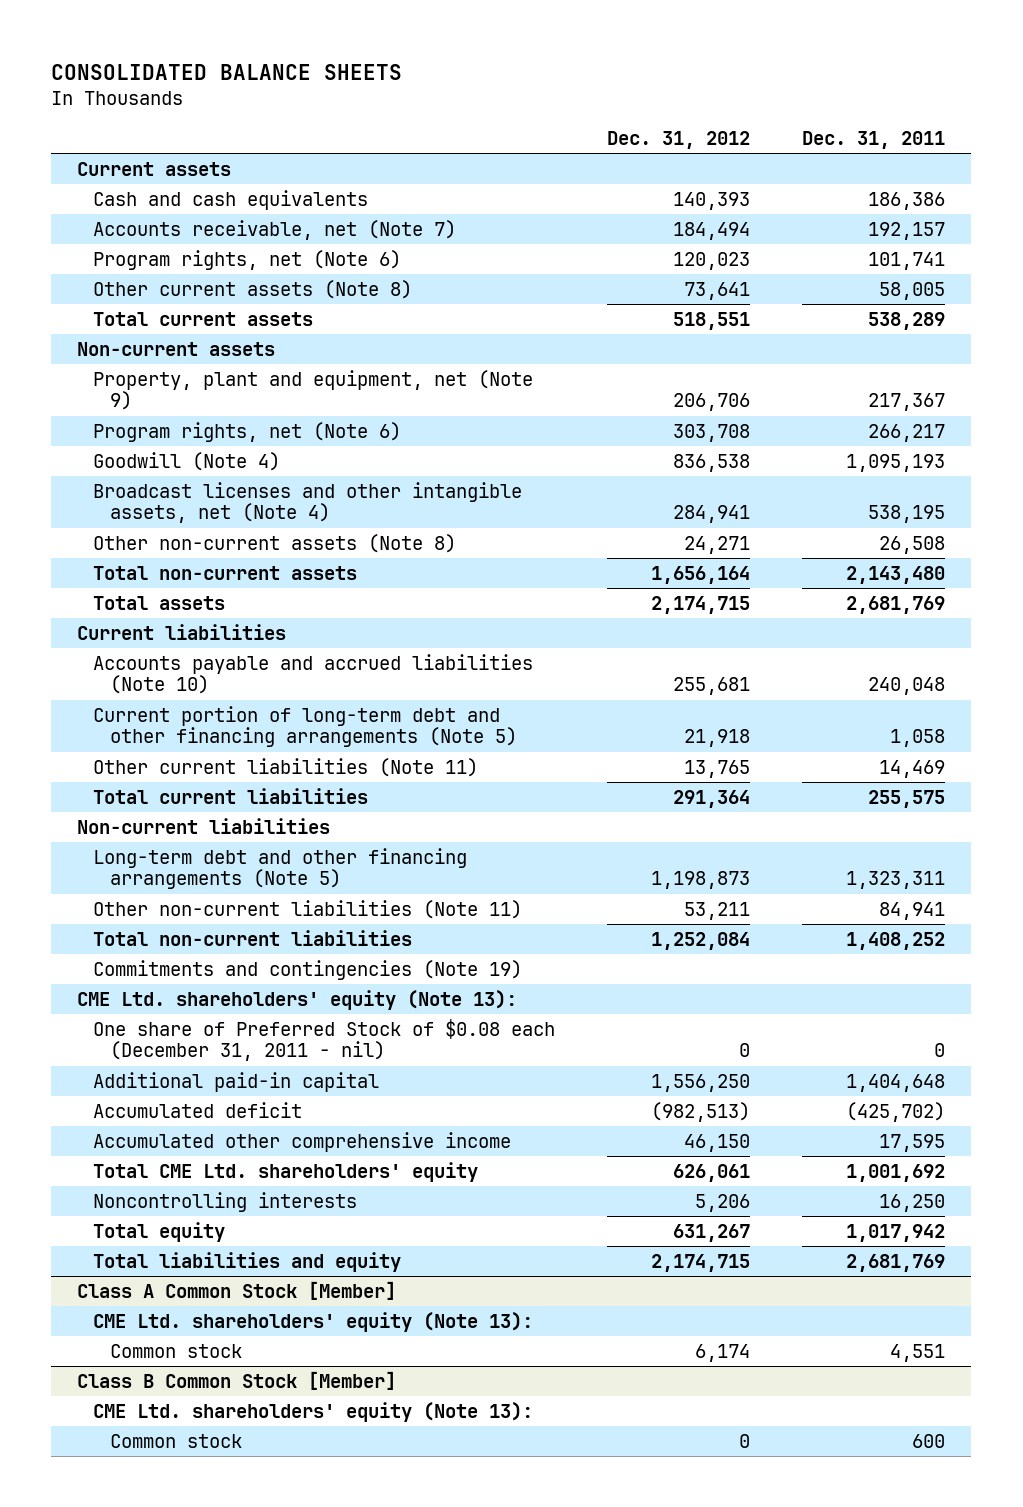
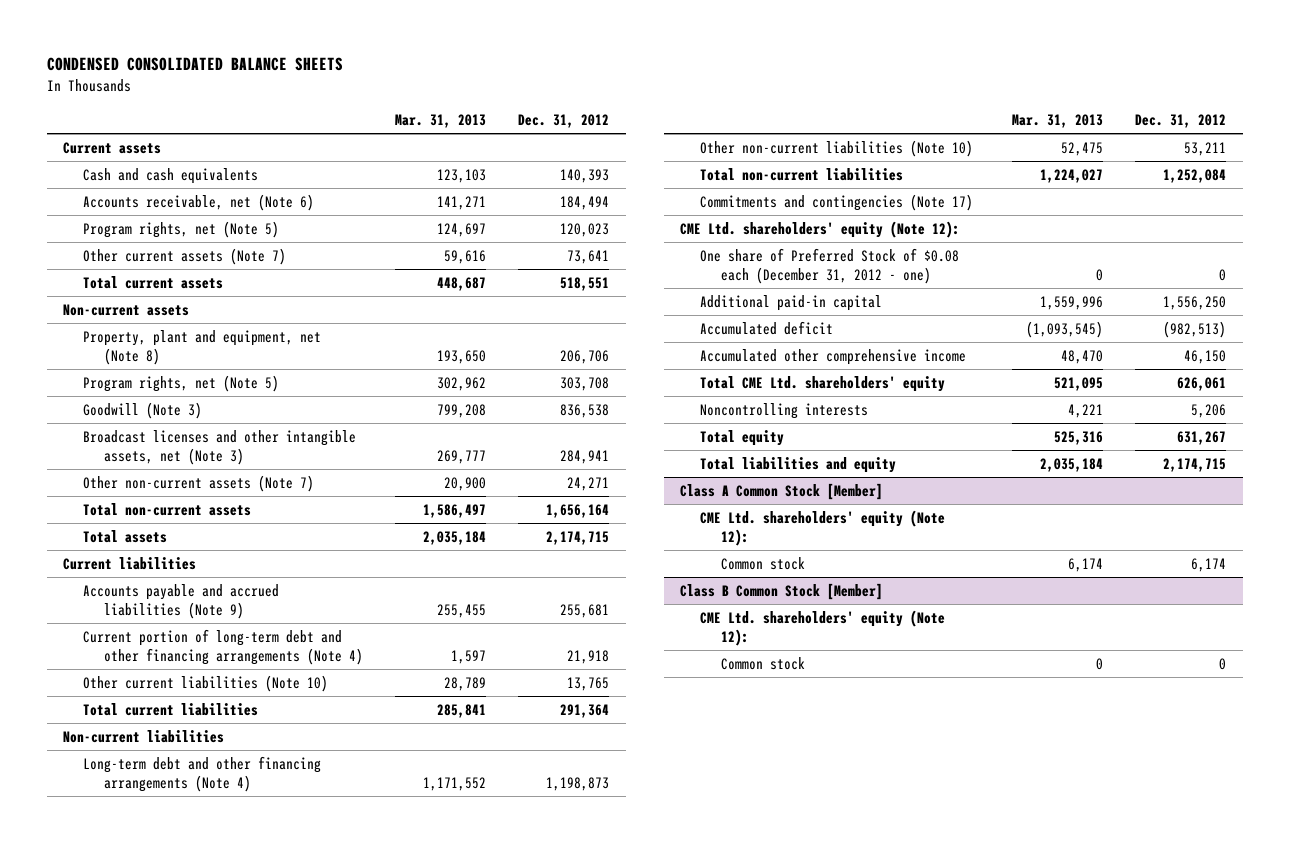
[51,63,403,80] CONSOLIDATED BALANCE SHEETS -> [46,57,343,72] CONDENSED CONSOLIDATED BALANCE SHEETS
[802,130,946,149] Dec. 31, 2011 -> none
none -> [395,113,487,128] Mar. 31, 2013
[93,219,457,240] Accounts receivable, net (Note 7) -> [83,193,315,211] Accounts receivable, net (Note 6)
[93,249,402,270] Program rights, net (Note 6) -> [83,220,280,238] Program rights, net (Note 5)
[93,279,413,299] Other current assets (Note 8) -> [83,247,287,265] Other current assets (Note 7)
[93,369,534,411] Property, plant and equipment, net (Note 9) -> [83,329,322,366] Property, plant and equipment, net (Note 8)
[93,421,402,442] Program rights, net (Note 6) -> [83,374,280,392] Program rights, net (Note 5)
[93,451,281,471] Goodwill (Note 4) -> [83,401,203,419] Goodwill (Note 3)
[93,481,523,524] Broadcast licenses and other intangible assets, net (Note 4) -> [83,429,357,466] Broadcast licenses and other intangible assets, net (Note 3)
[93,533,457,553] Other non-current assets (Note 8) -> [83,474,315,492] Other non-current assets (Note 7)
[93,653,534,695] Accounts payable and accrued liabilities (Note 10) -> [83,583,280,620] Accounts payable and accrued liabilities (Note 9)
[93,705,517,748] Current portion of long-term debt and other financing arrangements (Note 5) -> [83,628,363,666] Current portion of long-term debt and other financing arrangements (Note 4)
[93,757,479,777] Other current liabilities (Note 11) -> [83,674,329,692] Other current liabilities (Note 10)
[93,847,468,890] Long-term debt and other financing arrangements (Note 5) -> [83,755,322,793] Long-term debt and other financing arrangements (Note 4)
[93,899,523,919] Other non-current liabilities (Note 11) -> [700,139,974,157] Other non-current liabilities (Note 10)
[93,959,523,980] Commitments and contingencies (Note 19) -> [700,193,974,211] Commitments and contingencies (Note 17)
[77,989,518,1010] CME Ltd. shareholders' equity (Note 13): -> [679,220,960,238] CME Ltd. shareholders' equity (Note 12):
[93,1018,556,1062] One share of Preferred Stock of $0.08 each (December 31, 2011 - nil) -> [700,247,960,285] One share of Preferred Stock of $0.08 each (December 31, 2012 - one)
[93,1311,534,1332] CME Ltd. shareholders' equity (Note 13): -> [700,509,946,547] CME Ltd. shareholders' equity (Note 12):
[93,1401,534,1422] CME Ltd. shareholders' equity (Note 13): -> [700,609,946,647] CME Ltd. shareholders' equity (Note 12):

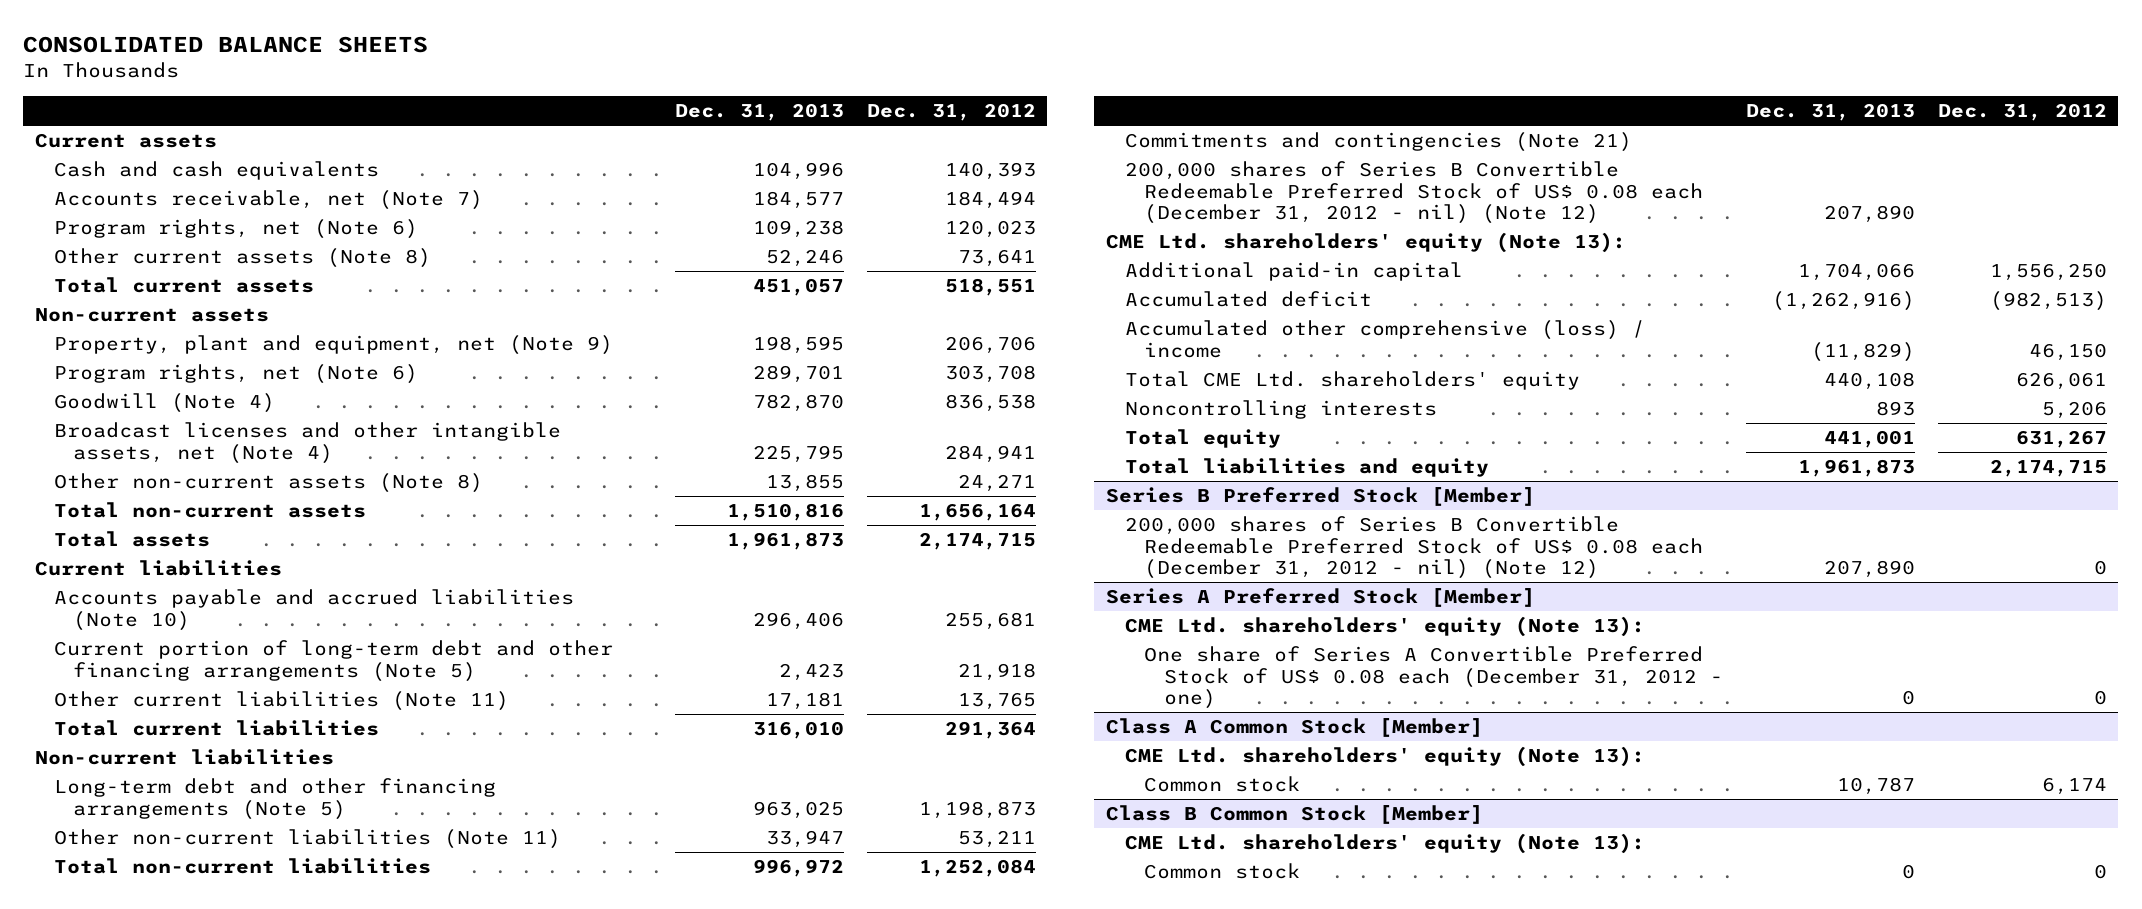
[46,57,343,72] CONDENSED CONSOLIDATED BALANCE SHEETS -> [23,36,429,54] CONSOLIDATED BALANCE SHEETS
[395,113,487,128] Mar. 31, 2013 -> none
none -> [674,103,844,122] Dec. 31, 2013
[83,193,315,211] Accounts receivable, net (Note 6) -> [54,189,484,210] Accounts receivable, net (Note 7)
[83,220,280,238] Program rights, net (Note 5) -> [54,218,419,239] Program rights, net (Note 6)
[83,247,287,265] Other current assets (Note 7) -> [54,247,432,268] Other current assets (Note 8)
[83,329,322,366] Property, plant and equipment, net (Note 8) -> [54,334,614,355] Property, plant and equipment, net (Note 9)
[83,374,280,392] Program rights, net (Note 5) -> [54,363,419,384] Program rights, net (Note 6)
[83,401,203,419] Goodwill (Note 3) -> [54,392,276,413] Goodwill (Note 4)
[83,429,357,466] Broadcast licenses and other intangible assets, net (Note 3) -> [54,421,562,464] Broadcast licenses and other intangible assets, net (Note 4)
[83,474,315,492] Other non-current assets (Note 7) -> [54,472,484,493] Other non-current assets (Note 8)
[83,583,280,620] Accounts payable and accrued liabilities (Note 9) -> [54,588,575,631] Accounts payable and accrued liabilities (Note 10)
[83,628,363,666] Current portion of long-term debt and other financing arrangements (Note 4) -> [54,639,614,682] Current portion of long-term debt and other financing arrangements (Note 5)
[83,674,329,692] Other current liabilities (Note 10) -> [54,690,510,711] Other current liabilities (Note 11)
[83,755,322,793] Long-term debt and other financing arrangements (Note 4) -> [54,777,497,820] Long-term debt and other financing arrangements (Note 5)
[700,139,974,157] Other non-current liabilities (Note 10) -> [54,828,562,849] Other non-current liabilities (Note 11)
[700,247,960,285] One share of Preferred Stock of $0.08 each (December 31, 2012 - one) -> none
[700,193,974,211] Commitments and contingencies (Note 17) -> [1125,131,1633,152] Commitments and contingencies (Note 21)
none -> [1125,160,1704,225] 200,000 shares of Series B Convertible Redeemable Preferred Stock of US$ 0.08 each (December 31, 2012 - nil) (Note 12)
[679,220,960,238] CME Ltd. shareholders' equity (Note 12): -> [1105,231,1626,253] CME Ltd. shareholders' equity (Note 13):
[700,348,967,365] Accumulated other comprehensive income -> [1125,319,1646,358] Accumulated other comprehensive (loss) / income
none -> [1105,486,1535,506] Series B Preferred Stock [Member]
none -> [1125,515,1704,580] 200,000 shares of Series B Convertible Redeemable Preferred Stock of US$ 0.08 each (December 31, 2012 - nil) (Note 12)
none -> [1105,587,1535,607] Series A Preferred Stock [Member]
none -> [1125,615,1646,637] CME Ltd. shareholders' equity (Note 13):
none -> [1144,645,1723,710] One share of Series A Convertible Preferred Stock of US$ 0.08 each (December 31, 2012 - one)
[700,509,946,547] CME Ltd. shareholders' equity (Note 12): -> [1125,745,1646,767] CME Ltd. shareholders' equity (Note 13):
[700,609,946,647] CME Ltd. shareholders' equity (Note 12): -> [1125,832,1646,854] CME Ltd. shareholders' equity (Note 13):

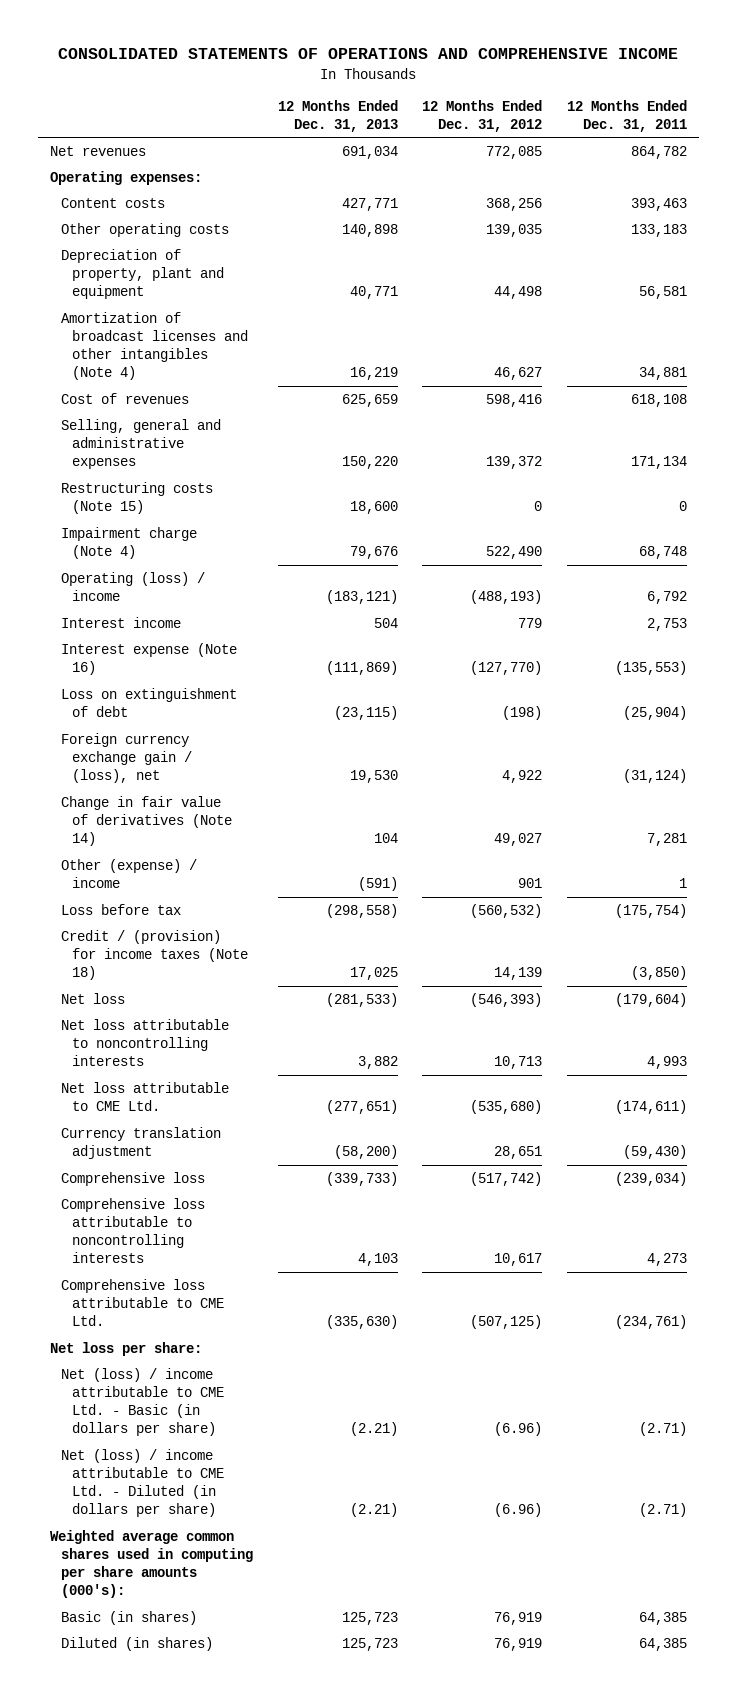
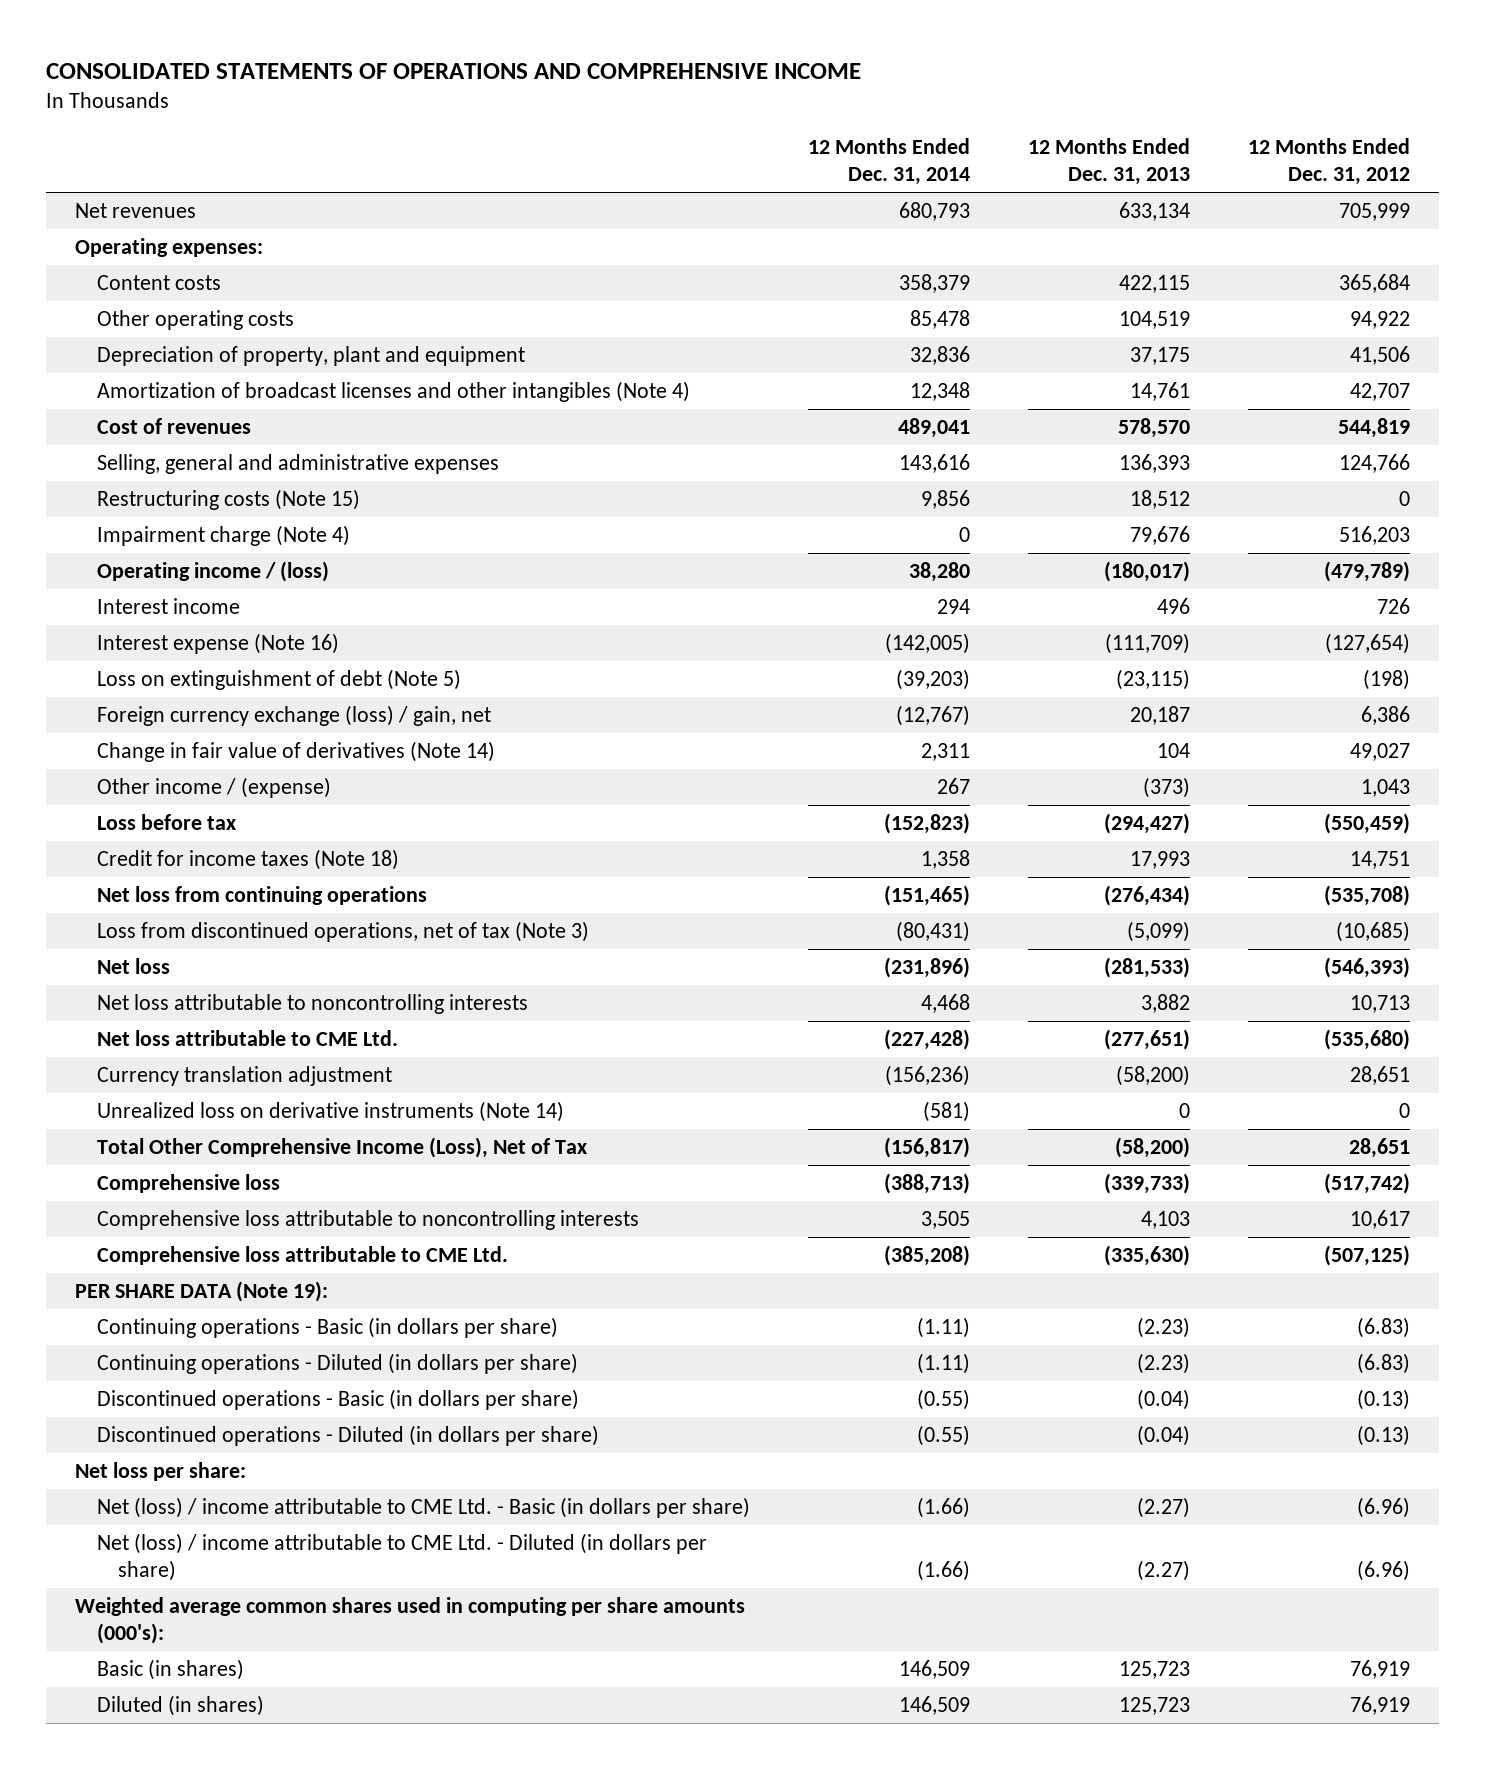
[567,99,688,132] 12 Months Ended Dec. 31, 2011 -> none
none -> [807,137,970,186] 12 Months Ended Dec. 31, 2014
[341,145,398,159] 691,034 -> [1119,201,1191,221] 633,134
[486,145,543,159] 772,085 -> [1339,202,1411,221] 705,999
[341,197,398,211] 427,771 -> [1119,274,1191,293] 422,115
[486,197,543,211] 368,256 -> [1339,273,1411,293] 365,684
[341,223,398,237] 140,898 -> [1119,310,1191,329] 104,519
[486,223,543,237] 139,035 -> [1350,310,1411,329] 94,922
[349,286,398,300] 40,771 -> [1130,346,1191,365] 37,175
[494,286,543,300] 44,498 -> [1350,345,1411,365] 41,506
[349,367,398,381] 16,219 -> [1130,381,1191,401] 14,761
[494,367,543,381] 46,627 -> [1350,382,1411,401] 42,707
[341,393,398,407] 625,659 -> [1118,417,1191,438] 578,570
[486,393,543,407] 598,416 -> [1338,417,1411,438] 544,819
[341,456,398,470] 150,220 -> [1119,453,1191,473] 136,393
[486,456,543,470] 139,372 -> [1339,453,1411,473] 124,766
[349,501,398,515] 18,600 -> [1130,489,1191,509] 18,512
[486,546,543,560] 522,490 -> [1339,525,1411,545] 516,203
[61,571,206,602] Operating (loss) / income -> [96,560,329,582] Operating income / (loss)
[325,590,398,605] (183,121) -> [1104,560,1191,582] (180,017)
[470,590,543,605] (488,193) -> [1324,560,1411,582] (479,789)
[373,617,398,628] 504 -> [1157,597,1191,614] 496
[518,617,543,628] 779 -> [1377,597,1411,614] 726
[325,661,398,676] (111,869) -> [1105,632,1191,654] (111,709)
[470,661,543,676] (127,770) -> [1325,632,1411,654] (127,654)
[61,687,238,718] Loss on extinguishment of debt -> [96,668,461,690] Loss on extinguishment of debt (Note 5)
[61,732,193,784] Foreign currency exchange gain / (loss), net -> [96,704,491,726] Foreign currency exchange (loss) / gain, net
[349,770,398,784] 19,530 -> [1130,705,1191,725] 20,187
[502,770,543,784] 4,922 -> [1361,705,1411,725] 6,386
[61,858,198,889] Other (expense) / income -> [96,776,331,798] Other income / (expense)
[357,877,398,892] (591) -> [1143,776,1191,798] (373)
[518,878,543,889] 901 -> [1361,778,1411,797] 1,043
[325,903,398,918] (298,558) -> [1104,812,1191,834] (294,427)
[470,903,543,918] (560,532) -> [1324,812,1411,834] (550,459)
[61,929,249,981] Credit / (provision) for income taxes (Note 18) -> [96,848,399,870] Credit for income taxes (Note 18)
[349,967,398,981] 17,025 -> [1130,850,1191,869] 17,993
[494,967,543,981] 14,139 -> [1350,850,1411,869] 14,751
none -> [96,885,427,905] Net loss from continuing operations
none -> [96,920,589,942] Loss from discontinued operations, net of tax (Note 3)
none -> [96,1100,564,1122] Unrealized loss on derivative instruments (Note 14)
none -> [96,1136,587,1158] Total Other Comprehensive Income (Loss), Net of Tax
none -> [75,1280,329,1302] PER SHARE DATA (Note 19):
none -> [96,1316,558,1338] Continuing operations - Basic (in dollars per share)
none -> [96,1352,578,1374] Continuing operations - Diluted (in dollars per share)
none -> [96,1388,579,1410] Discontinued operations - Basic (in dollars per share)
none -> [96,1424,599,1446] Discontinued operations - Diluted (in dollars per share)
[349,1422,398,1437] (2.21) -> [1137,1496,1191,1518] (2.27)
[349,1503,398,1518] (2.21) -> [1137,1559,1191,1581] (2.27)

